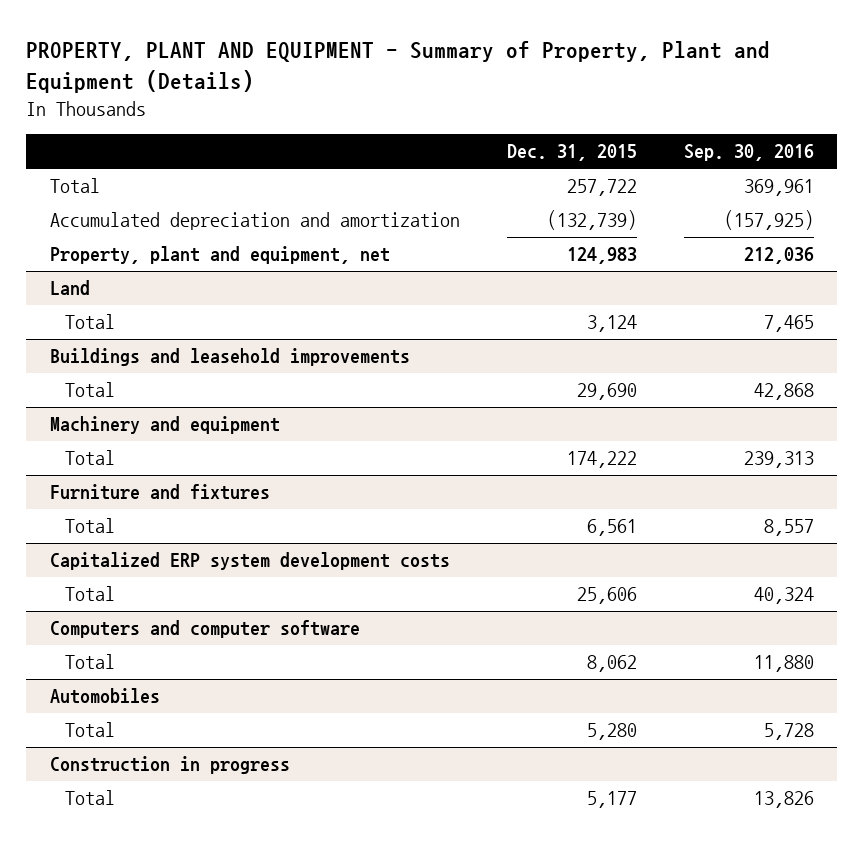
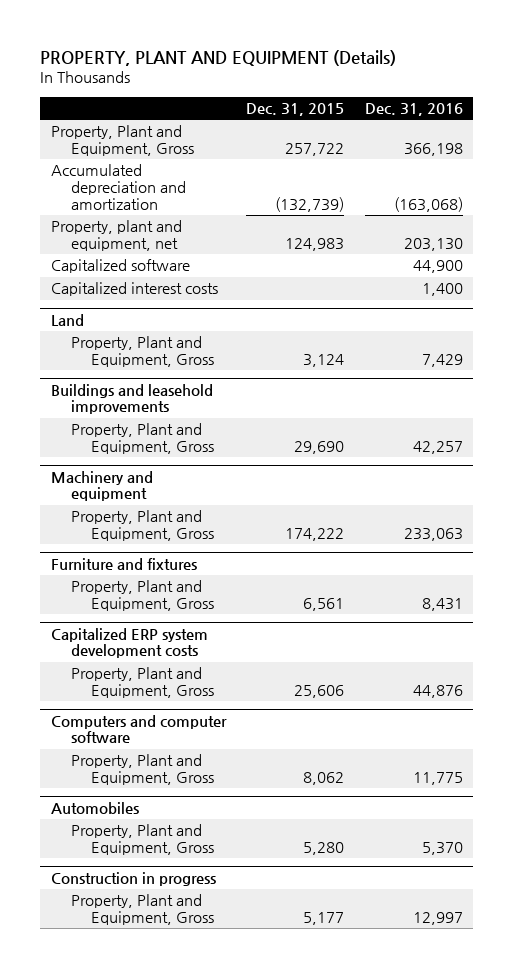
[26,41,771,93] PROPERTY, PLANT AND EQUIPMENT - Summary of Property, Plant and Equipment (Details) -> [40,49,397,66] PROPERTY, PLANT AND EQUIPMENT (Details)
[683,144,814,162] Sep. 30, 2016 -> none
none -> [364,102,463,116] Dec. 31, 2016
[49,178,100,194] Total -> [50,125,194,157] Property, Plant and Equipment, Gross
none -> [50,259,190,274] Capitalized software
none -> [50,282,218,297] Capitalized interest costs
[64,314,115,330] Total -> [70,336,214,368] Property, Plant and Equipment, Gross
[64,382,115,398] Total -> [70,423,214,455] Property, Plant and Equipment, Gross
[64,450,115,466] Total -> [70,510,214,542] Property, Plant and Equipment, Gross
[64,518,115,534] Total -> [70,580,214,612] Property, Plant and Equipment, Gross
[64,586,115,602] Total -> [70,667,214,699] Property, Plant and Equipment, Gross
[64,654,115,670] Total -> [70,754,214,786] Property, Plant and Equipment, Gross
[64,722,115,738] Total -> [70,824,214,856] Property, Plant and Equipment, Gross
[64,790,115,806] Total -> [70,894,214,926] Property, Plant and Equipment, Gross

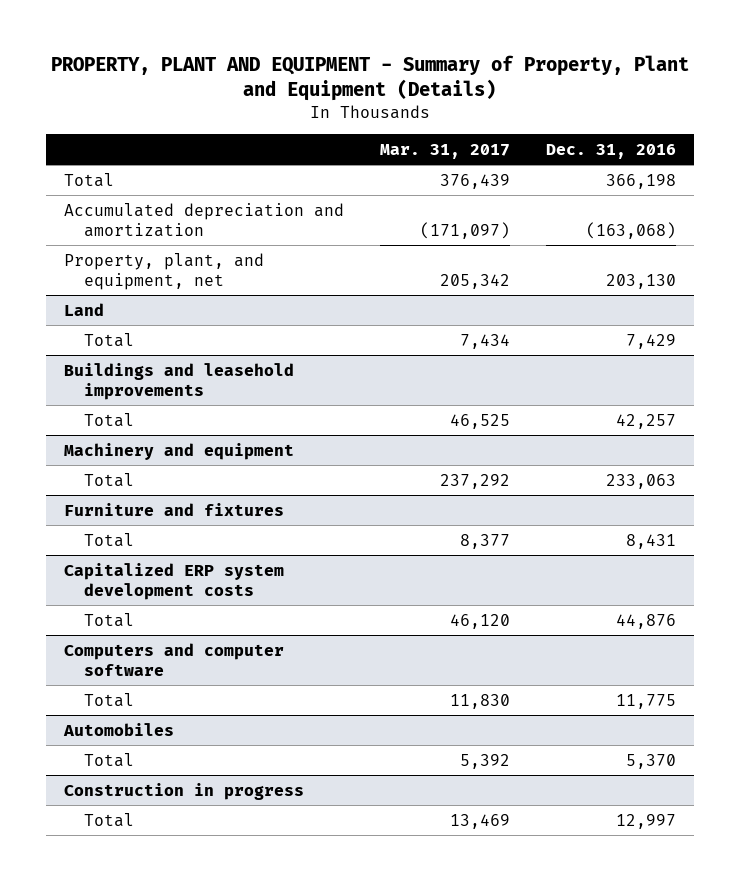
[40,49,397,66] PROPERTY, PLANT AND EQUIPMENT (Details) -> [51,54,690,101] PROPERTY, PLANT AND EQUIPMENT - Summary of Property, Plant and Equipment (Details)
[246,102,345,116] Dec. 31, 2015 -> none
none -> [380,143,511,159] Mar. 31, 2017
[50,125,194,157] Property, Plant and Equipment, Gross -> [63,172,114,187] Total
[50,259,190,274] Capitalized software -> none
[50,282,218,297] Capitalized interest costs -> none
[50,220,182,252] Property, plant and equipment, net -> [63,252,264,290] Property, plant, and equipment, net
[70,336,214,368] Property, Plant and Equipment, Gross -> [83,332,134,347] Total
[70,423,214,455] Property, Plant and Equipment, Gross -> [83,412,134,427] Total
[70,510,214,542] Property, Plant and Equipment, Gross -> [83,472,134,487] Total
[70,580,214,612] Property, Plant and Equipment, Gross -> [83,532,134,547] Total
[70,667,214,699] Property, Plant and Equipment, Gross -> [83,612,134,627] Total
[70,754,214,786] Property, Plant and Equipment, Gross -> [83,692,134,707] Total
[70,824,214,856] Property, Plant and Equipment, Gross -> [83,752,134,767] Total
[70,894,214,926] Property, Plant and Equipment, Gross -> [83,812,134,827] Total

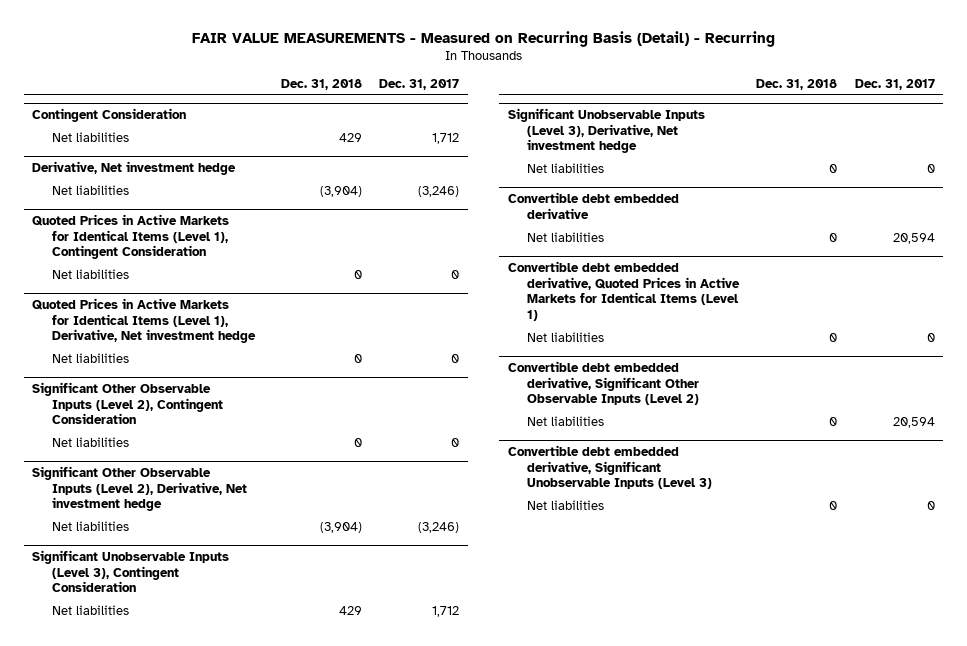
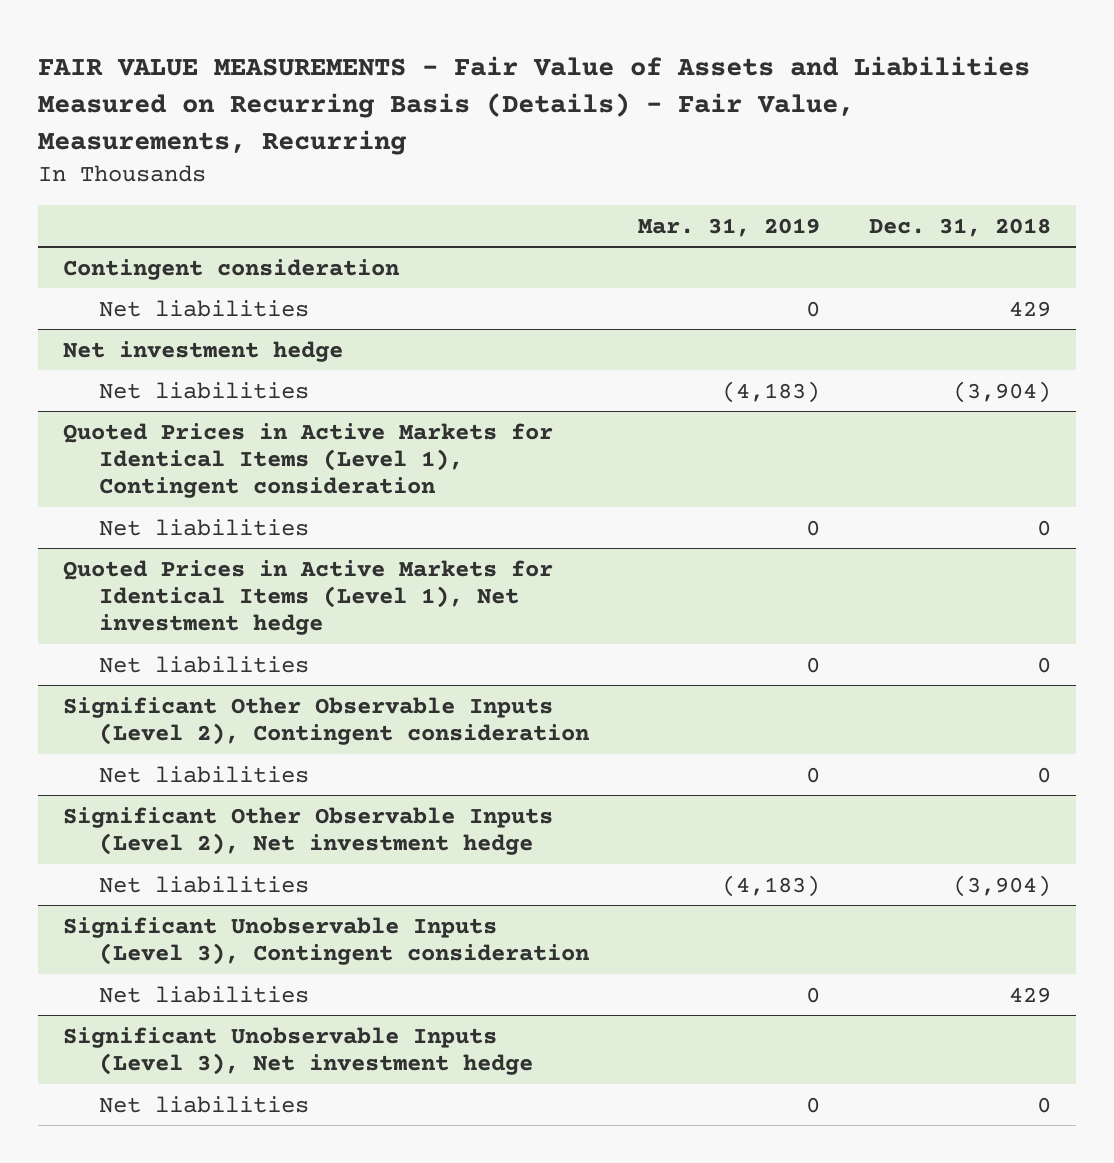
[191,31,775,48] FAIR VALUE MEASUREMENTS - Measured on Recurring Basis (Detail) - Recurring -> [38,56,1031,156] FAIR VALUE MEASUREMENTS - Fair Value of Assets and Liabilities Measured on Recurring Basis (Details) - Fair Value, Measurements, Recurring
[379,78,460,90] Dec. 31, 2017 -> none
none -> [637,217,820,237] Mar. 31, 2019
[32,108,187,123] Contingent Consideration -> [62,258,400,280] Contingent consideration
[32,161,237,176] Derivative, Net investment hedge -> [62,340,343,362] Net investment hedge
[32,214,230,260] Quoted Prices in Active Markets for Identical Items (Level 1), Contingent Consideration -> [62,422,553,499] Quoted Prices in Active Markets for Identical Items (Level 1), Contingent consideration
[32,298,256,344] Quoted Prices in Active Markets for Identical Items (Level 1), Derivative, Net investment hedge -> [62,559,553,636] Quoted Prices in Active Markets for Identical Items (Level 1), Net investment hedge
[32,382,223,425] Significant Other Observable Inputs (Level 2), Contingent Consideration -> [62,696,590,745] Significant Other Observable Inputs (Level 2), Contingent consideration
[32,466,247,512] Significant Other Observable Inputs (Level 2), Derivative, Net investment hedge -> [62,806,553,855] Significant Other Observable Inputs (Level 2), Net investment hedge
[32,550,230,593] Significant Unobservable Inputs (Level 3), Contingent Consideration -> [62,916,590,965] Significant Unobservable Inputs (Level 3), Contingent consideration
[527,162,605,173] Net liabilities -> none
[507,192,679,219] Convertible debt embedded derivative -> none
[527,231,605,242] Net liabilities -> none
[507,261,741,321] Convertible debt embedded derivative, Quoted Prices in Active Markets for Identical Items (Level 1) -> none
[527,331,605,342] Net liabilities -> none
[507,361,700,406] Convertible debt embedded derivative, Significant Other Observable Inputs (Level 2) -> none
[527,415,605,426] Net liabilities -> none
[507,445,713,490] Convertible debt embedded derivative, Significant Unobservable Inputs (Level 3) -> none
[507,108,705,154] Significant Unobservable Inputs (Level 3), Derivative, Net investment hedge -> [62,1026,533,1075] Significant Unobservable Inputs (Level 3), Net investment hedge

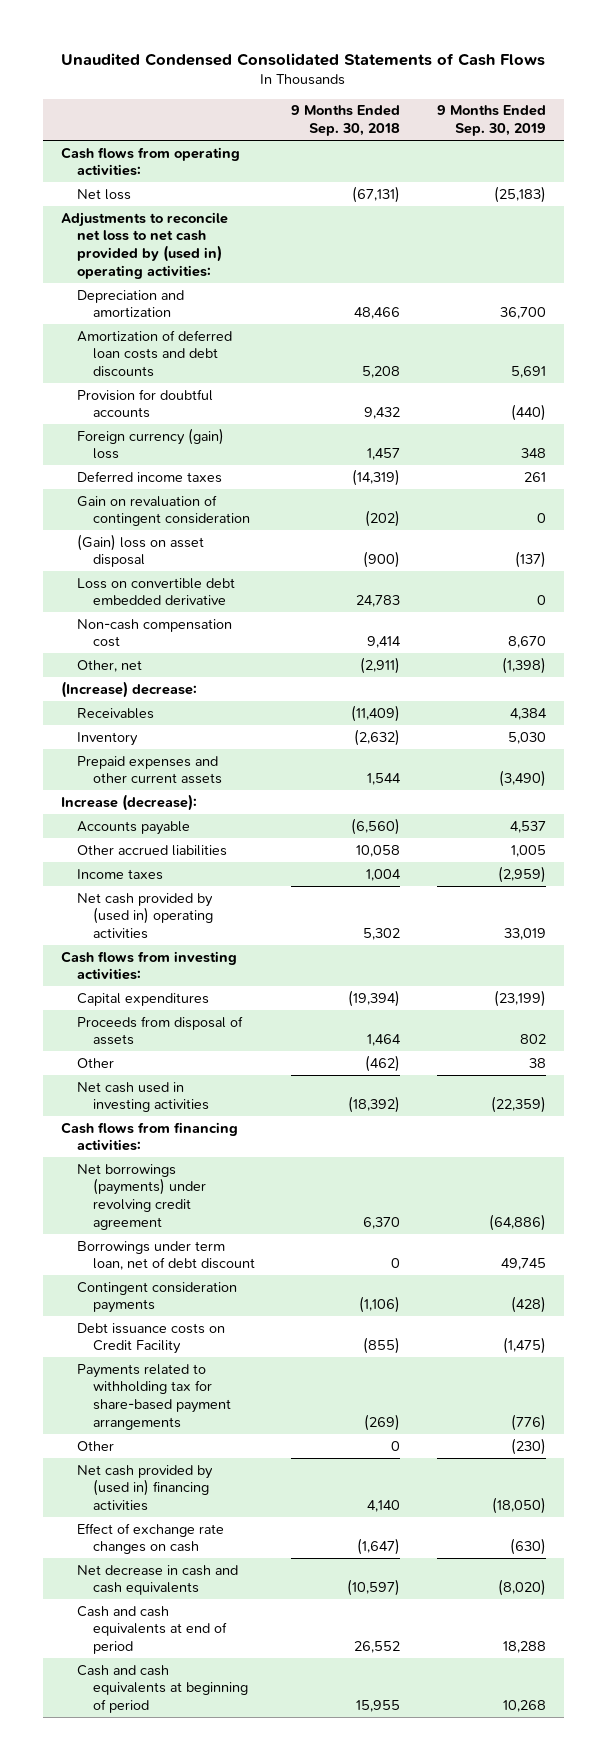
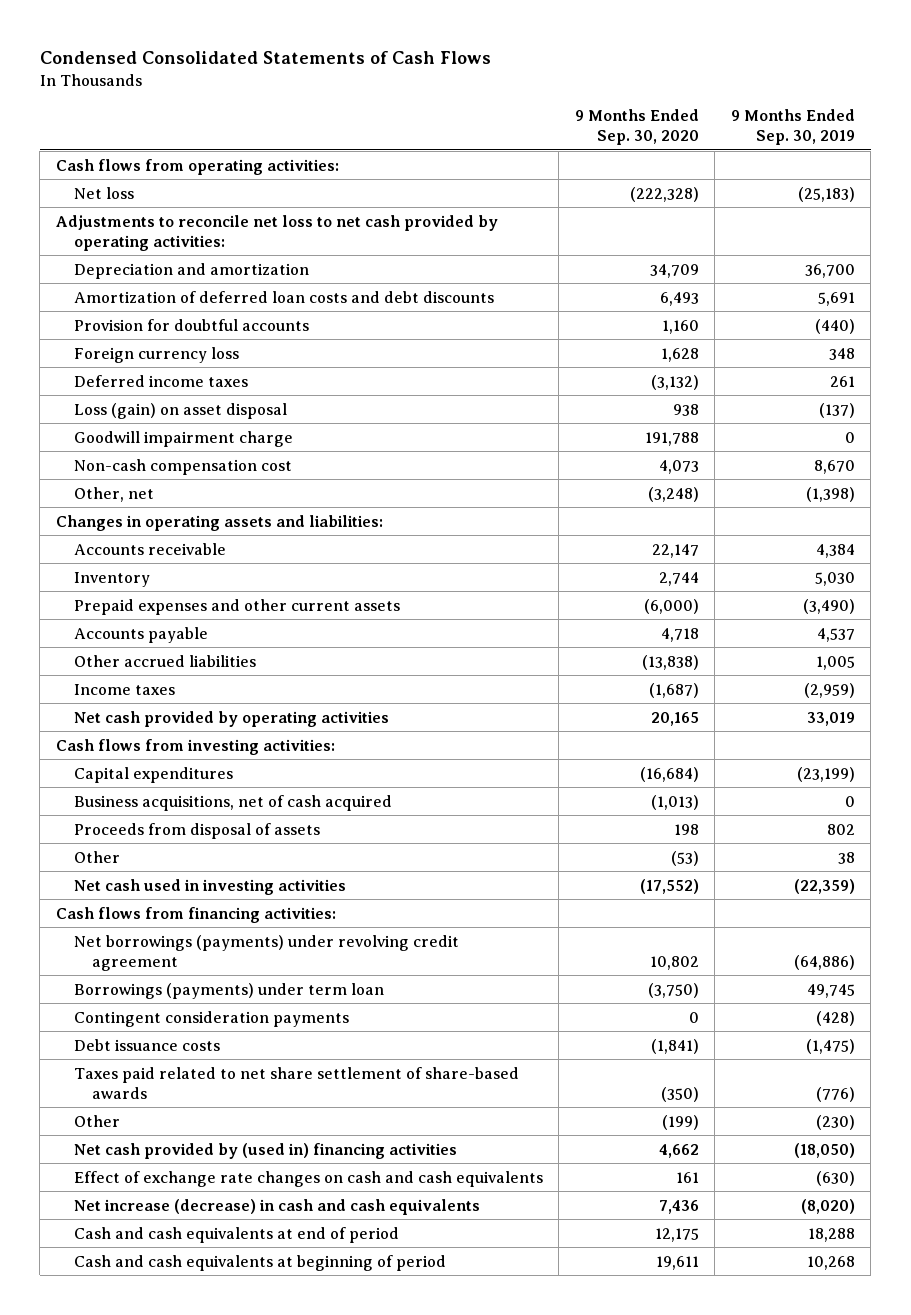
[61,52,546,66] Unaudited Condensed Consolidated Statements of Cash Flows -> [39,51,491,65] Condensed Consolidated Statements of Cash Flows
[291,105,401,137] 9 Months Ended Sep. 30, 2018 -> none
none -> [574,108,699,146] 9 Months Ended Sep. 30, 2020
[60,211,228,279] Adjustments to reconcile net loss to net cash provided by (used in) operating activities: -> [55,214,498,251] Adjustments to reconcile net loss to net cash provided by operating activities:
[76,427,224,460] Foreign currency (gain) loss -> [74,346,240,363] Foreign currency loss
[76,494,251,527] Gain on revaluation of contingent consideration -> none
[76,577,235,606] Loss on convertible debt embedded derivative -> none
[76,533,204,568] (Gain) loss on asset disposal -> [74,402,288,419] Loss (gain) on asset disposal
none -> [74,430,294,447] Goodwill impairment charge
[60,680,197,698] (Increase) decrease: -> [55,514,383,531] Changes in operating assets and liabilities:
[76,707,154,719] Receivables -> [74,542,227,555] Accounts receivable
[60,793,197,811] Increase (decrease): -> none
[76,892,214,940] Net cash provided by (used in) operating activities -> [74,710,390,727] Net cash provided by operating activities
none -> [74,794,393,811] Business acquisitions, net of cash acquired
[76,1240,256,1271] Borrowings under term loan, net of debt discount -> [74,982,385,999] Borrowings (payments) under term loan
[76,1322,225,1355] Debt issuance costs on Credit Facility -> [74,1038,221,1051] Debt issuance costs
[76,1363,232,1430] Payments related to withholding tax for share-based payment arrangements -> [74,1066,520,1099] Taxes paid related to net share settlement of share-based awards
[76,1522,224,1555] Effect of exchange rate changes on cash -> [74,1170,544,1187] Effect of exchange rate changes on cash and cash equivalents
[76,1564,238,1596] Net decrease in cash and cash equivalents -> [74,1198,481,1215] Net increase (decrease) in cash and cash equivalents

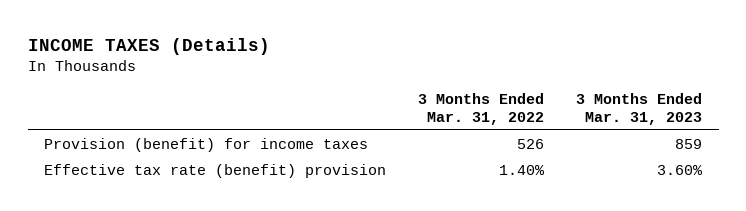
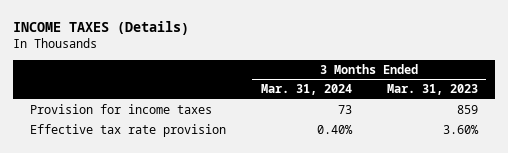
[418,93,545,125] 3 Months Ended Mar. 31, 2022 -> none
none -> [261,84,353,96] Mar. 31, 2024
[43,138,368,153] Provision (benefit) for income taxes -> [30,104,213,115] Provision for income taxes
[43,164,386,179] Effective tax rate (benefit) provision -> [30,124,227,138] Effective tax rate provision

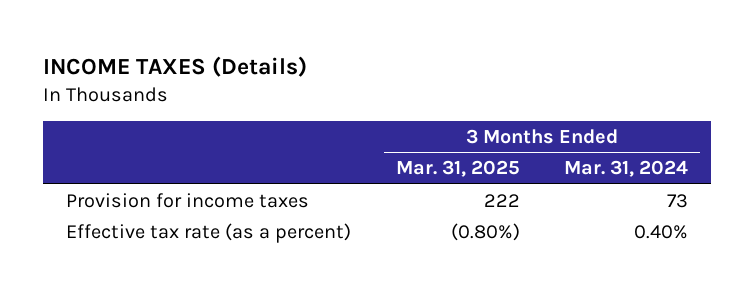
[386,84,478,96] Mar. 31, 2023 -> none
none -> [395,160,520,178] Mar. 31, 2025
[30,124,227,138] Effective tax rate provision -> [65,222,351,243] Effective tax rate (as a percent)

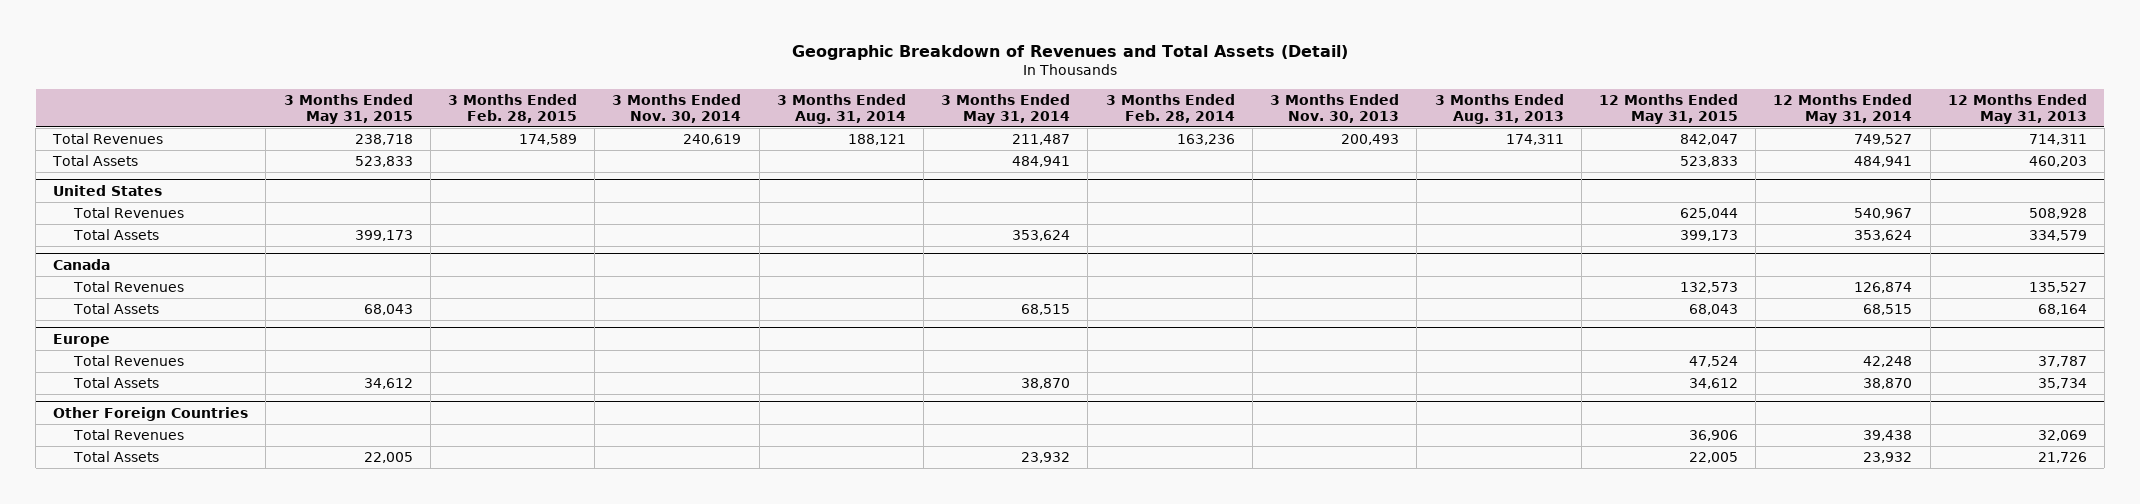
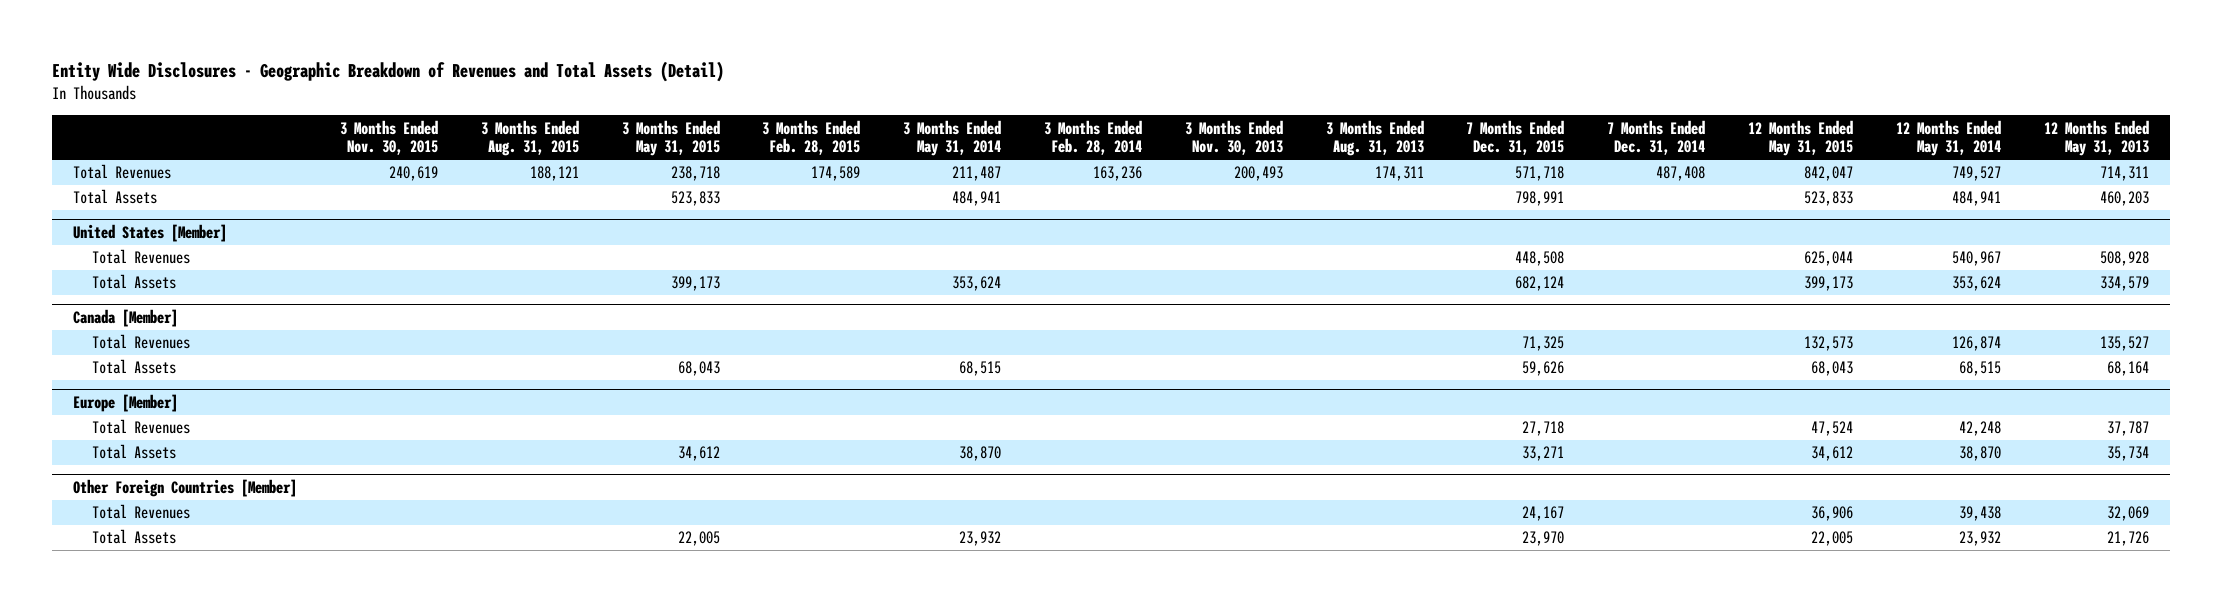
[791,44,1348,60] Geographic Breakdown of Revenues and Total Assets (Detail) -> [51,60,724,82] Entity Wide Disclosures - Geographic Breakdown of Revenues and Total Assets (Detail)
[612,94,742,123] 3 Months Ended Nov. 30, 2014 -> none
[776,94,906,124] 3 Months Ended Aug. 31, 2014 -> none
none -> [339,119,438,156] 3 Months Ended Nov. 30, 2015
none -> [480,119,579,157] 3 Months Ended Aug. 31, 2015
none -> [1466,119,1565,156] 7 Months Ended Dec. 31, 2015
none -> [1607,119,1706,156] 7 Months Ended Dec. 31, 2014
[53,184,163,196] United States -> [73,223,228,242] United States [Member]
[53,258,111,270] Canada -> [73,308,179,327] Canada [Member]
[53,333,111,347] Europe -> [73,393,179,412] Europe [Member]
[53,406,249,421] Other Foreign Countries -> [73,478,298,497] Other Foreign Countries [Member]

